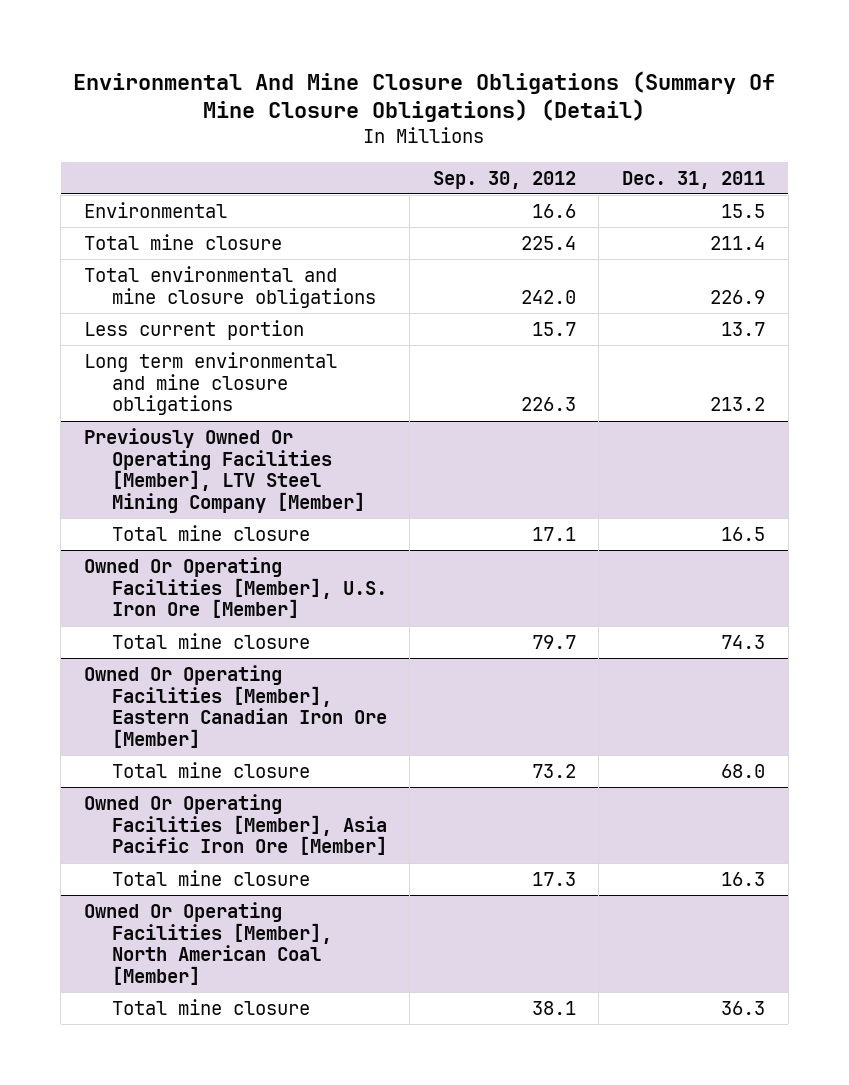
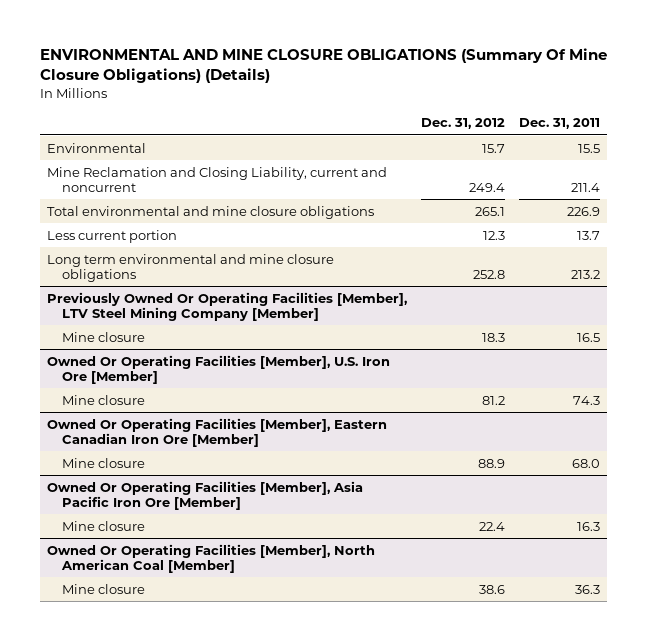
[73,70,776,123] Environmental And Mine Closure Obligations (Summary Of Mine Closure Obligations) (Detail) -> [39,47,607,84] ENVIRONMENTAL AND MINE CLOSURE OBLIGATIONS (Summary Of Mine Closure Obligations) (Details)
[432,170,576,189] Sep. 30, 2012 -> none
none -> [420,118,505,130] Dec. 31, 2012
[83,233,282,250] Total mine closure -> [46,166,387,192] Mine Reclamation and Closing Liability, current and noncurrent
[111,524,310,541] Total mine closure -> [61,331,145,342] Mine closure
[111,632,310,649] Total mine closure -> [61,394,145,405] Mine closure
[111,761,310,778] Total mine closure -> [61,457,145,468] Mine closure
[111,869,310,886] Total mine closure -> [61,520,145,531] Mine closure
[111,998,310,1015] Total mine closure -> [61,583,145,594] Mine closure

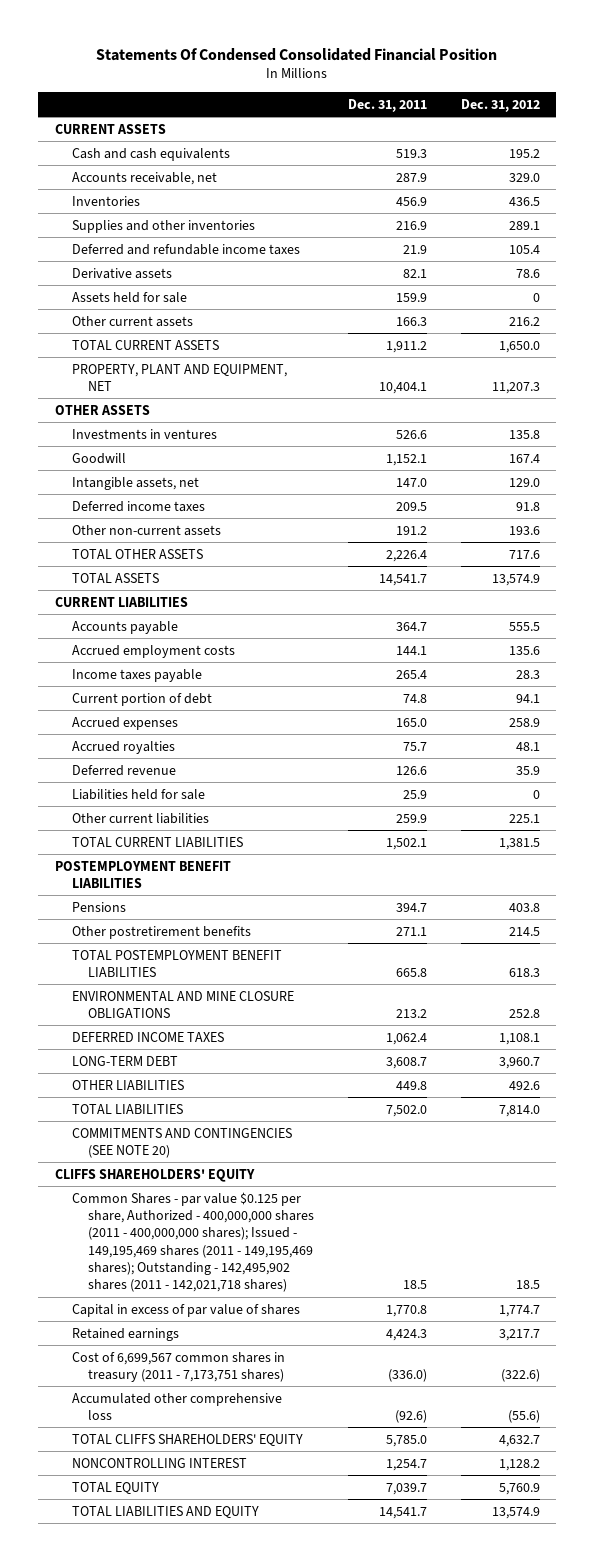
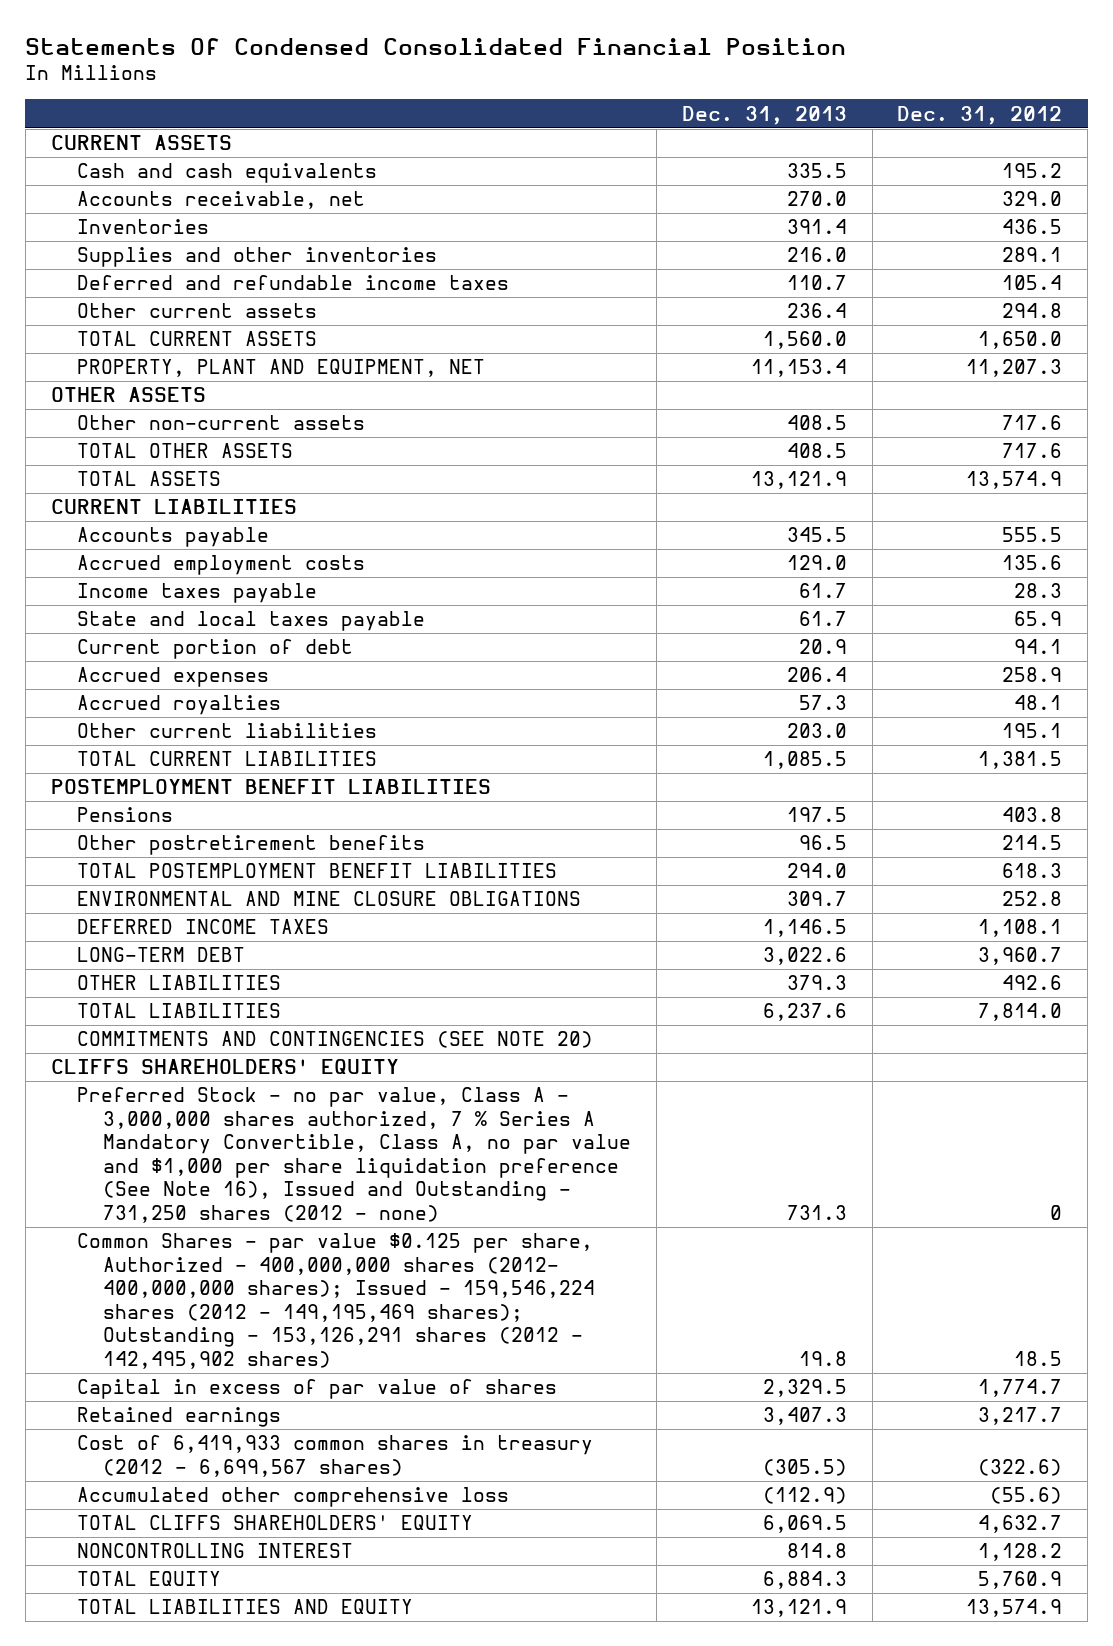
[348,98,428,112] Dec. 31, 2011 -> none
none -> [681,105,847,125] Dec. 31, 2013
[71,267,172,279] Derivative assets -> none
[71,291,187,303] Assets held for sale -> none
[508,316,540,326] 216.2 -> [1002,303,1063,319] 294.8
[71,428,217,439] Investments in ventures -> none
[71,452,126,464] Goodwill -> none
[71,476,199,490] Intangible assets, net -> none
[71,500,205,512] Deferred income taxes -> none
[508,525,540,535] 193.6 -> [1002,415,1063,431] 717.6
none -> [76,611,425,632] State and local taxes payable
[71,764,176,776] Deferred revenue -> none
[71,788,205,800] Liabilities held for sale -> none
[508,813,540,823] 225.1 -> [1002,723,1063,739] 195.1
none -> [76,1087,631,1223] Preferred Stock - no par value, Class A - 3,000,000 shares authorized, 7 % Series A Mandatory Convertible, Class A, no par value and $1,000 per share liquidation preference (See Note 16), Issued and Outstanding - 731,250 shares (2012 - none)
[71,1191,315,1293] Common Shares - par value $0.125 per share, Authorized - 400,000,000 shares (2011 - 400,000,000 shares); Issued - 149,195,469 shares (2011 - 149,195,469 shares); Outstanding - 142,495,902 shares (2011 - 142,021,718 shares) -> [76,1233,595,1369] Common Shares - par value $0.125 per share, Authorized - 400,000,000 shares (2012- 400,000,000 shares); Issued - 159,546,224 shares (2012 - 149,195,469 shares); Outstanding - 153,126,291 shares (2012 - 142,495,902 shares)
[71,1351,285,1382] Cost of 6,699,567 common shares in treasury (2011 - 7,173,751 shares) -> [76,1435,593,1477] Cost of 6,419,933 common shares in treasury (2012 - 6,699,567 shares)

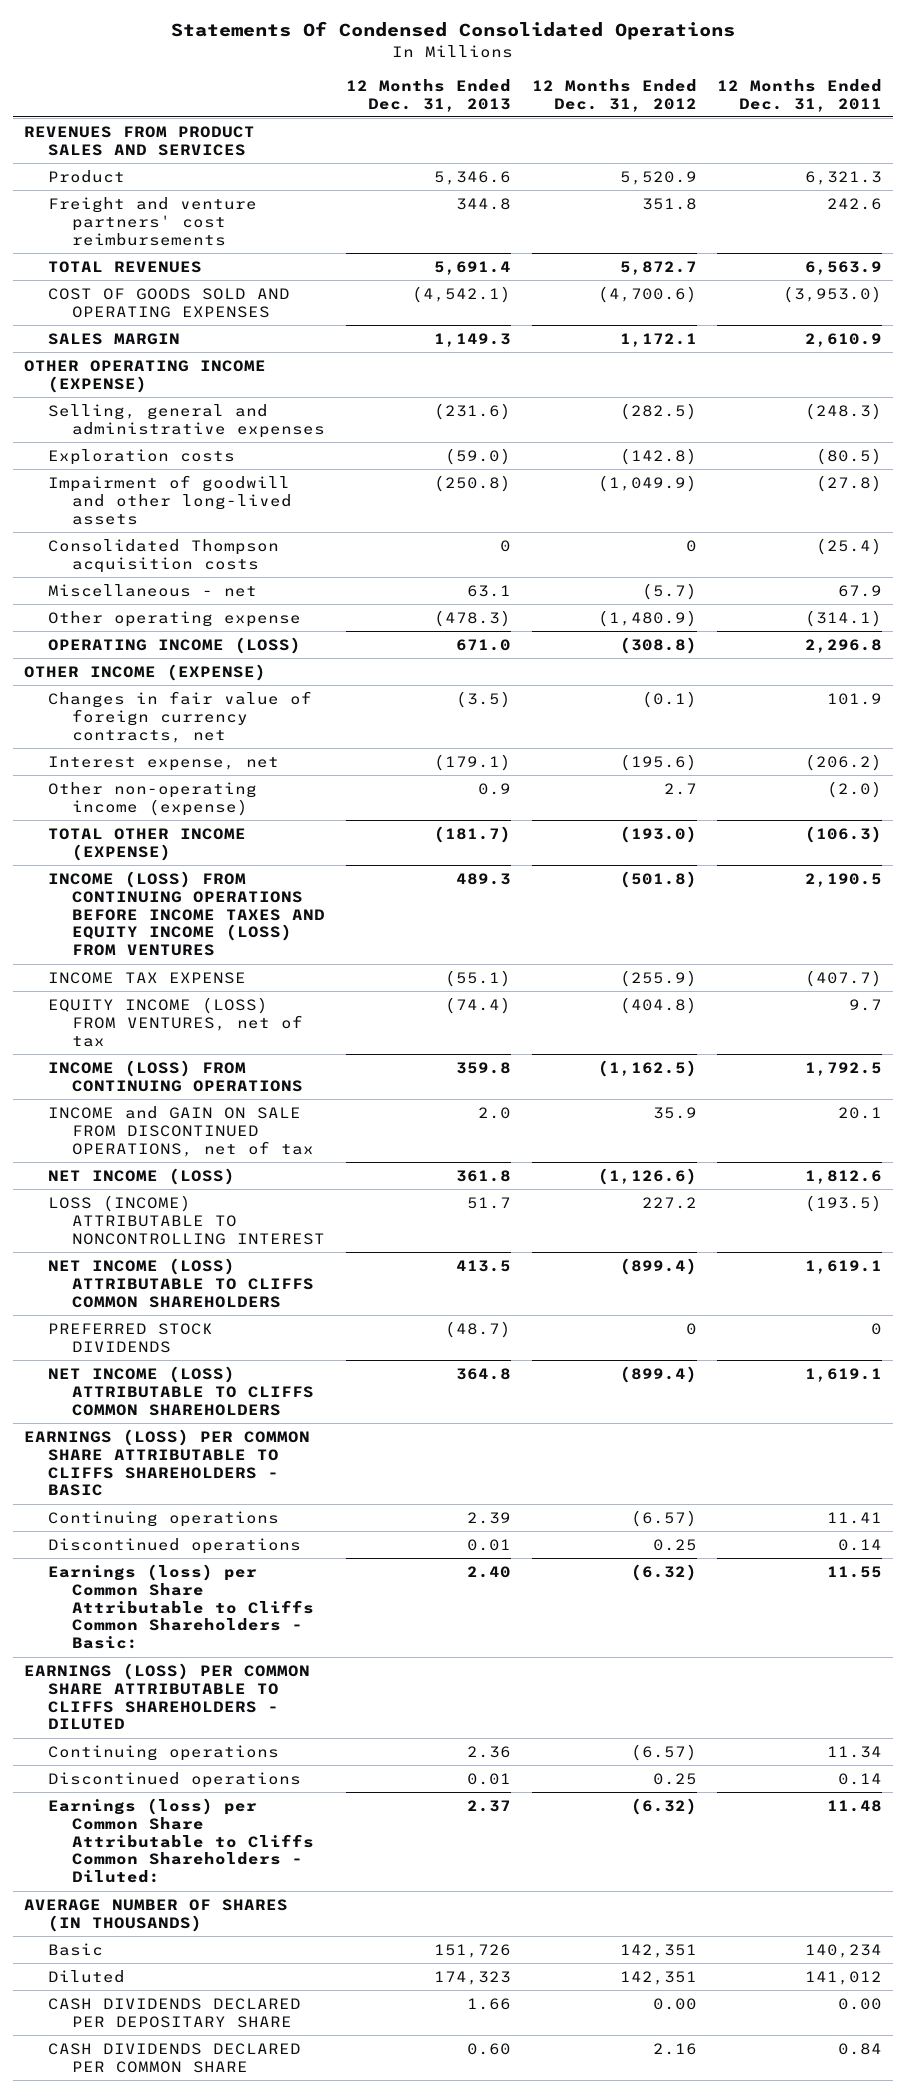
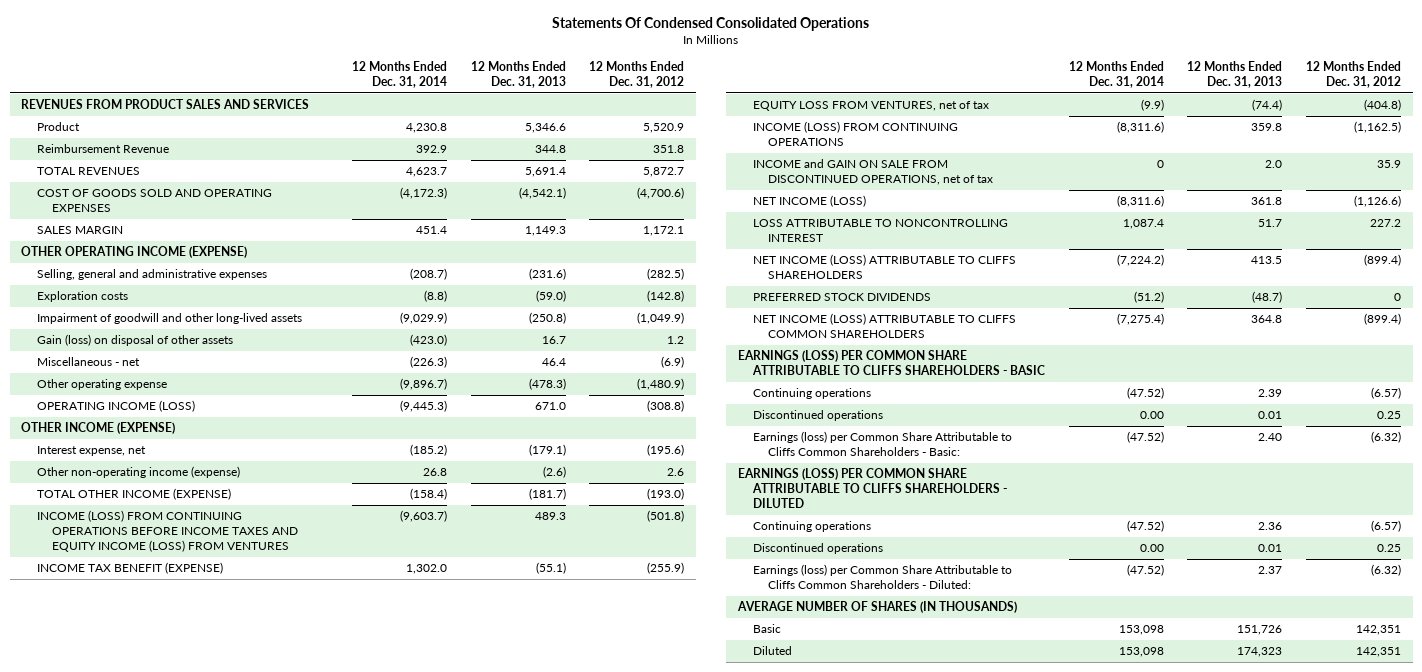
[717,78,883,112] 12 Months Ended Dec. 31, 2011 -> none
none -> [352,61,448,88] 12 Months Ended Dec. 31, 2014
[47,196,257,246] Freight and venture partners' cost reimbursements -> [36,144,169,154] Reimbursement Revenue
[47,538,279,573] Consolidated Thompson acquisition costs -> none
none -> [36,334,233,347] Gain (loss) on disposal of other assets
[466,584,511,597] 63.1 -> [541,358,566,367] 46.4
[641,582,697,600] (5.7) -> [661,356,685,369] (6.9)
[47,690,312,743] Changes in fair value of foreign currency contracts, net -> none
[477,782,511,795] 0.9 -> [542,466,566,479] (2.6)
[663,782,697,795] 2.7 -> [667,468,685,477] 2.6
[47,971,246,984] INCOME TAX EXPENSE -> [36,562,223,575] INCOME TAX BENEFIT (EXPENSE)
[47,996,303,1047] EQUITY INCOME (LOSS) FROM VENTURES, net of tax -> [752,101,989,112] EQUITY LOSS FROM VENTURES, net of tax
[47,1194,325,1245] LOSS (INCOME) ATTRIBUTABLE TO NONCONTROLLING INTEREST -> [752,219,1008,243] LOSS ATTRIBUTABLE TO NONCONTROLLING INTEREST
[47,1257,314,1308] NET INCOME (LOSS) ATTRIBUTABLE TO CLIFFS COMMON SHAREHOLDERS -> [752,254,1016,280] NET INCOME (LOSS) ATTRIBUTABLE TO CLIFFS SHAREHOLDERS
[47,1997,301,2028] CASH DIVIDENDS DECLARED PER DEPOSITARY SHARE -> none
[47,2042,301,2073] CASH DIVIDENDS DECLARED PER COMMON SHARE -> none

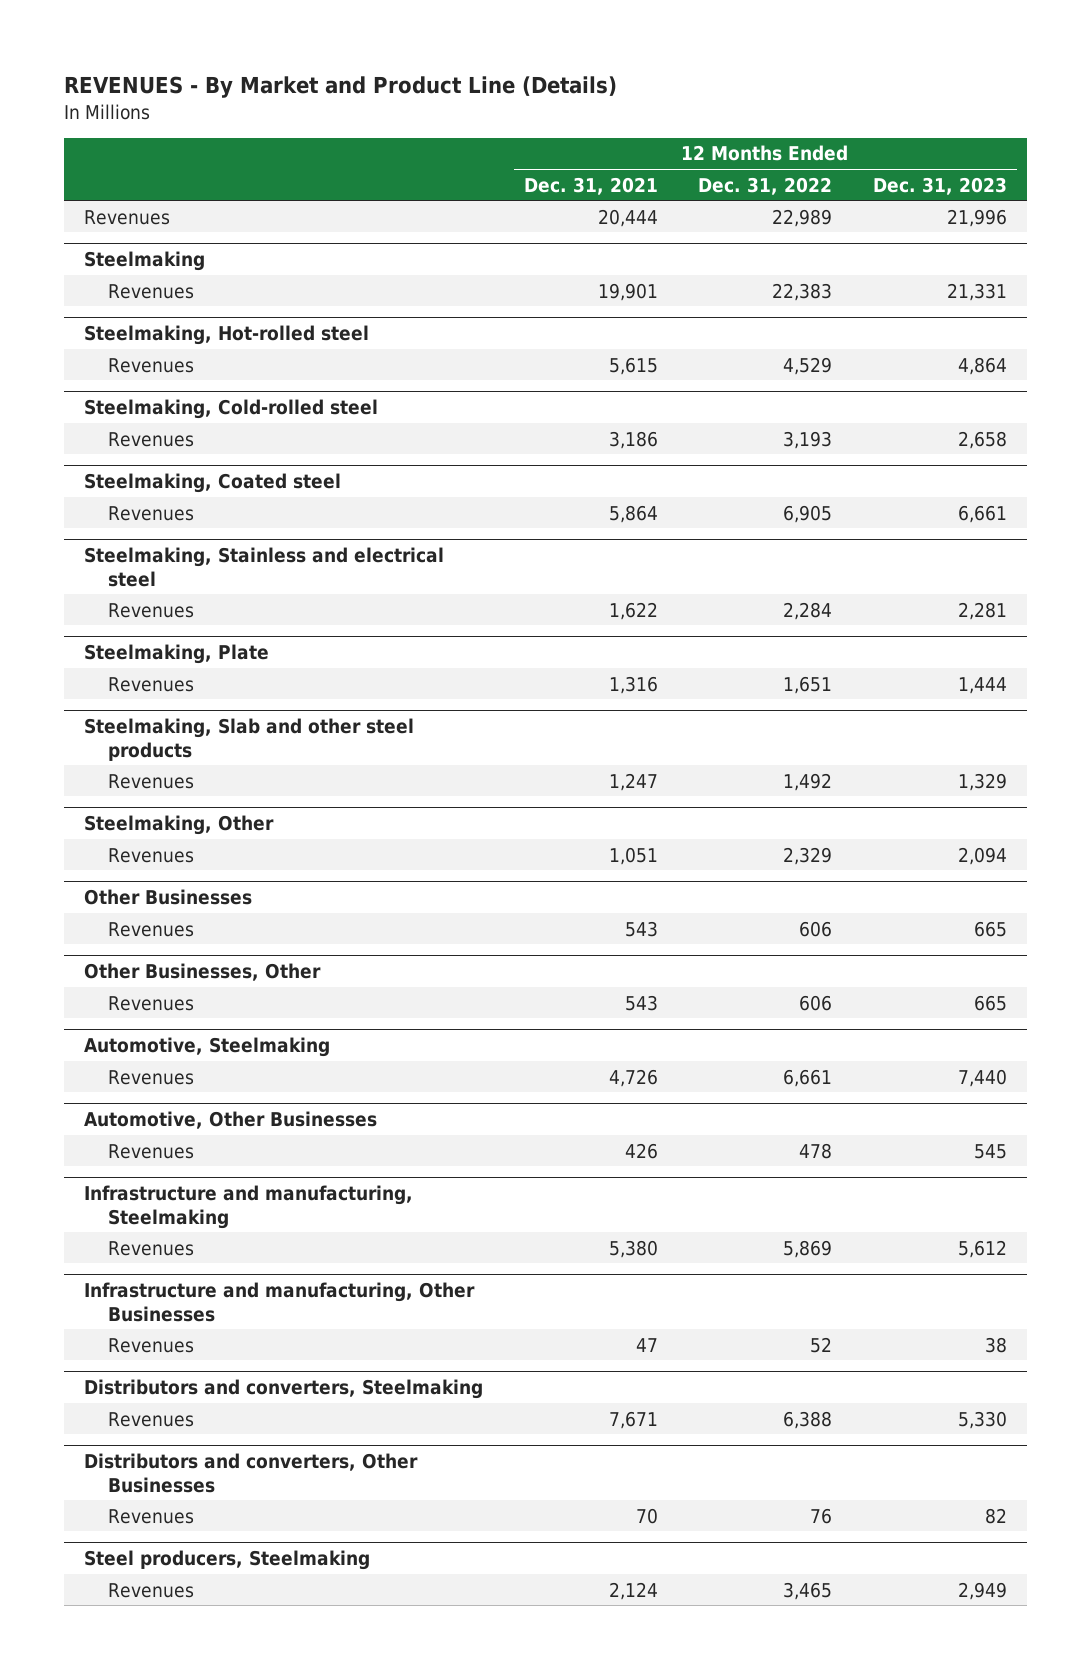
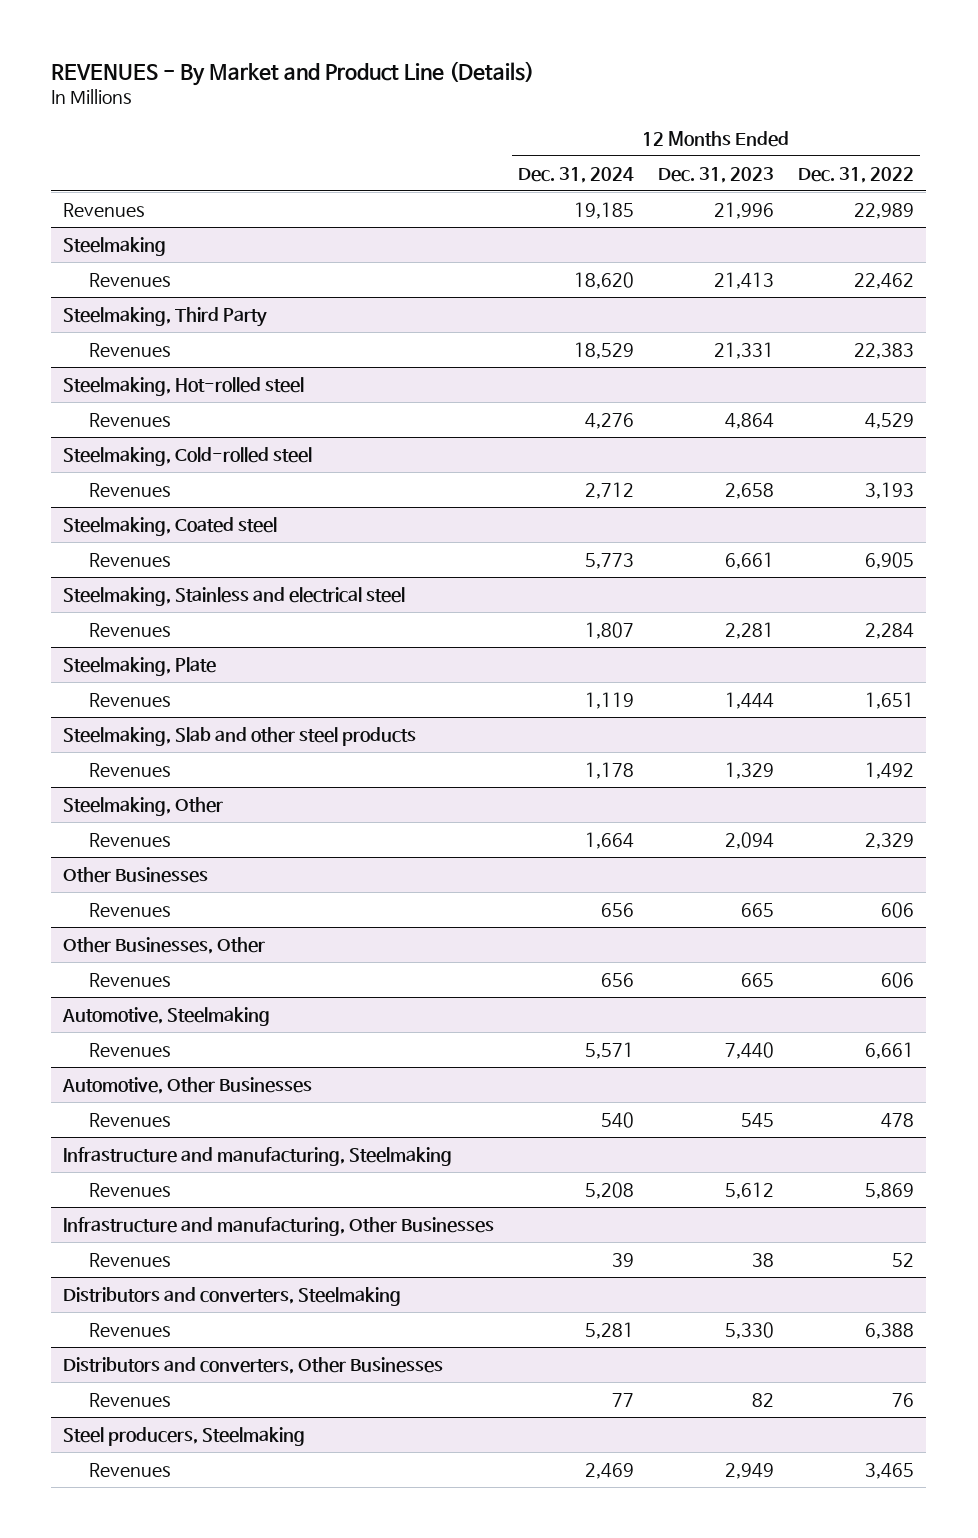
[523,176,658,195] Dec. 31, 2021 -> none
none -> [518,166,635,183] Dec. 31, 2024
none -> [89,272,172,287] Revenues
none -> [63,306,268,327] Steelmaking, Third Party

